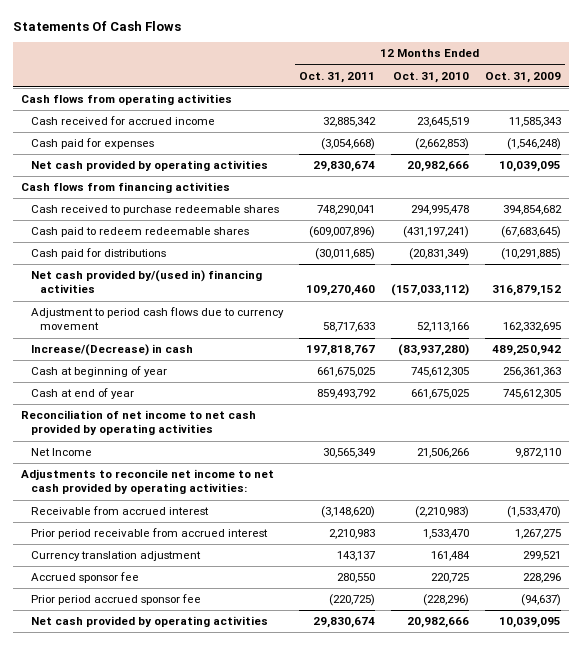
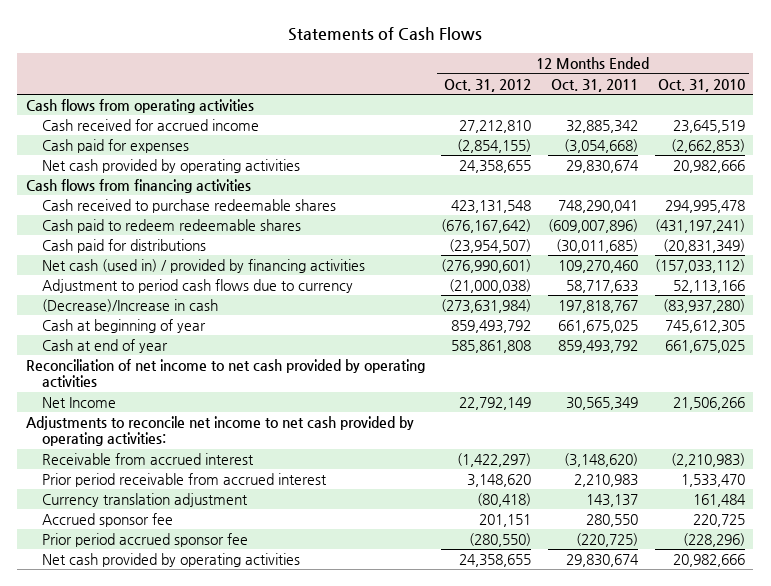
[12,20,181,31] Statements Of Cash Flows -> [288,27,483,42] Statements of Cash Flows
[485,71,562,83] Oct. 31, 2009 -> none
none -> [444,78,532,92] Oct. 31, 2012
[30,270,262,294] Net cash provided by/(used in) financing activities -> [41,259,365,274] Net cash (used in) / provided by financing activities
[30,307,284,331] Adjustment to period cash flows due to currency movement -> [41,279,353,294] Adjustment to period cash flows due to currency
[30,344,193,357] Increase/(Decrease) in cash -> [41,299,218,313] (Decrease)/Increase in cash

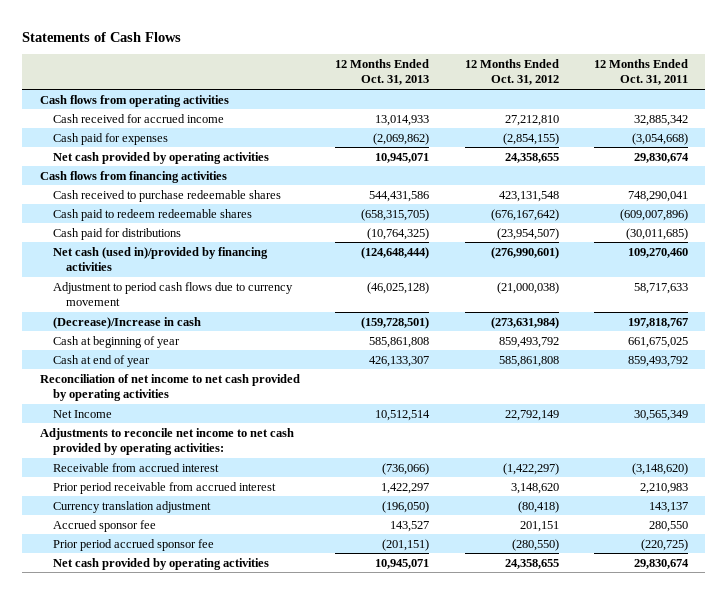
[657,78,745,92] Oct. 31, 2010 -> none
none -> [335,59,430,86] 12 Months Ended Oct. 31, 2013
[41,259,365,274] Net cash (used in) / provided by financing activities -> [52,246,268,272] Net cash (used in)/provided by financing activities
[41,279,353,294] Adjustment to period cash flows due to currency -> [52,281,293,307] Adjustment to period cash flows due to currency movement

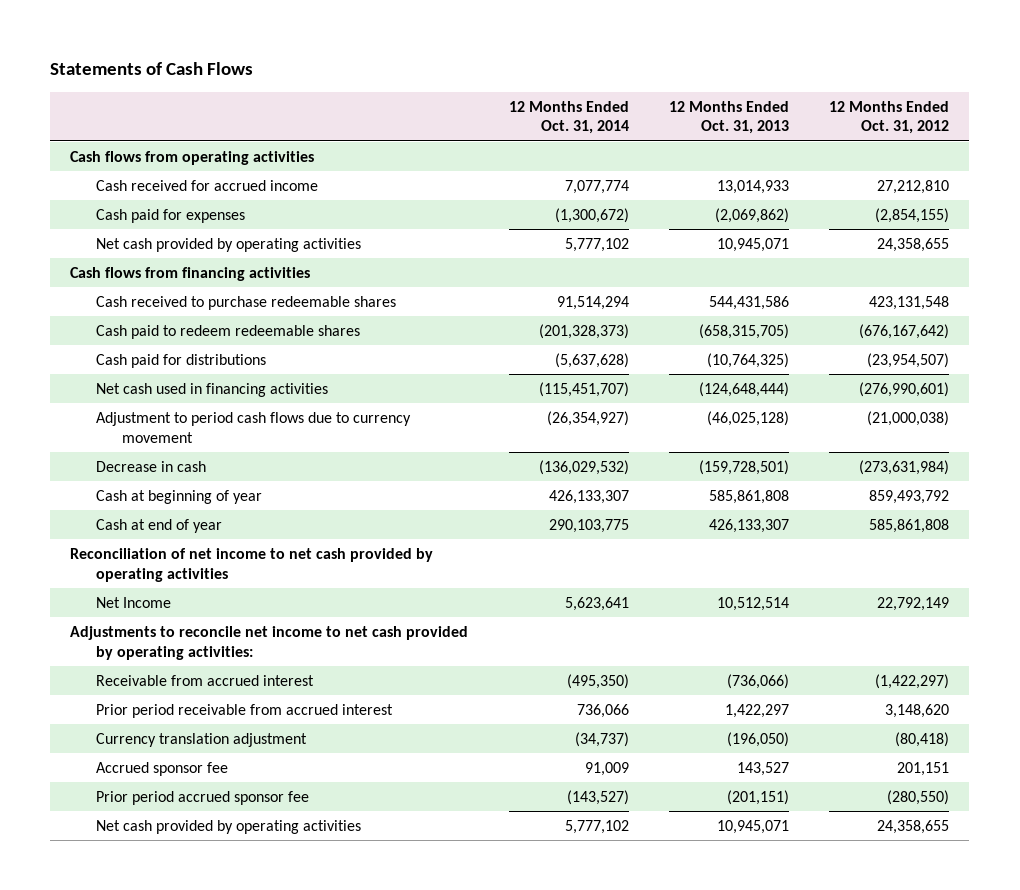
[593,59,688,86] 12 Months Ended Oct. 31, 2011 -> none
none -> [508,100,629,135] 12 Months Ended Oct. 31, 2014
[52,246,268,272] Net cash (used in)/provided by financing activities -> [96,382,329,397] Net cash used in financing activities
[52,316,201,329] (Decrease)/Increase in cash -> [96,460,207,472] Decrease in cash

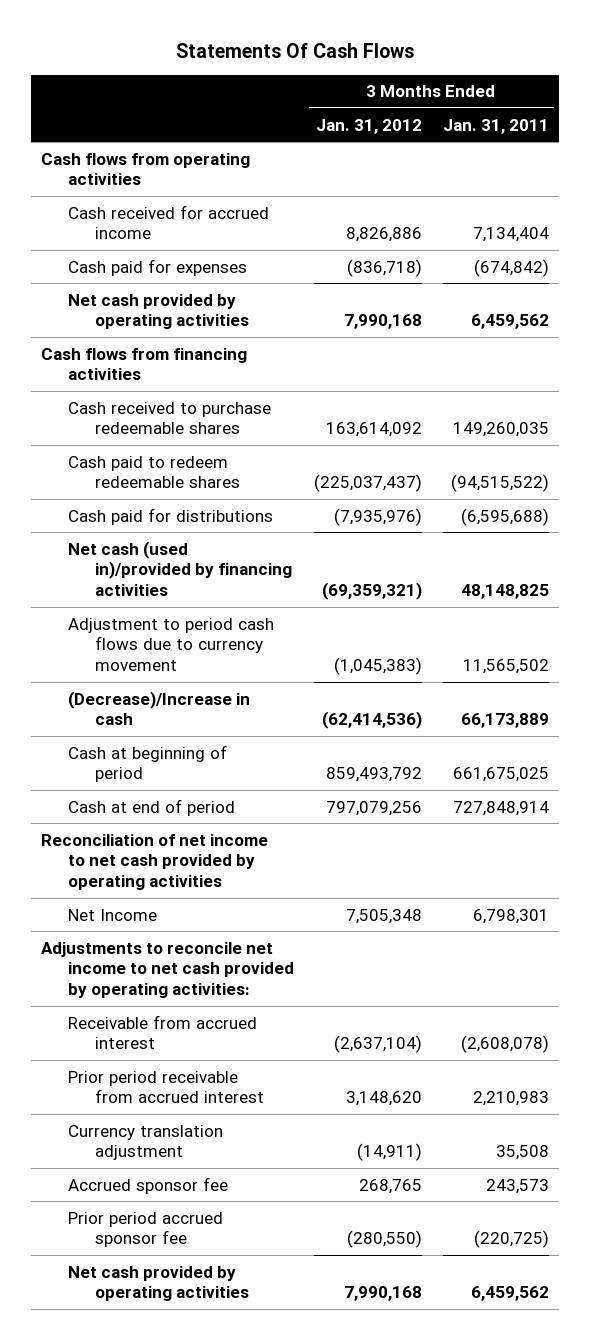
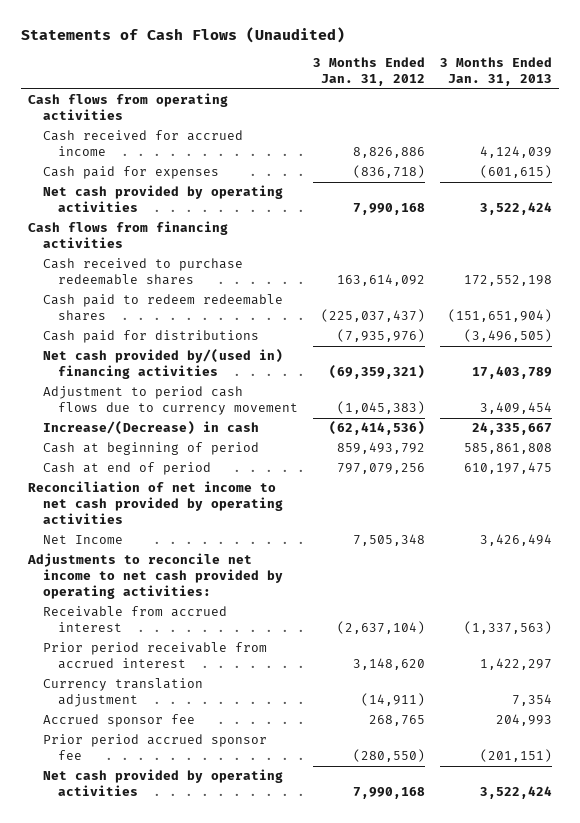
[175,42,414,58] Statements Of Cash Flows -> [20,27,345,44] Statements of Cash Flows (Unaudited)
[442,118,549,134] Jan. 31, 2011 -> none
none -> [439,57,552,87] 3 Months Ended Jan. 31, 2013
[68,540,293,596] Net cash (used in)/provided by financing activities -> [43,349,284,380] Net cash provided by/(used in) financing activities
[68,690,251,726] (Decrease)/Increase in cash -> [43,421,260,436] Increase/(Decrease) in cash

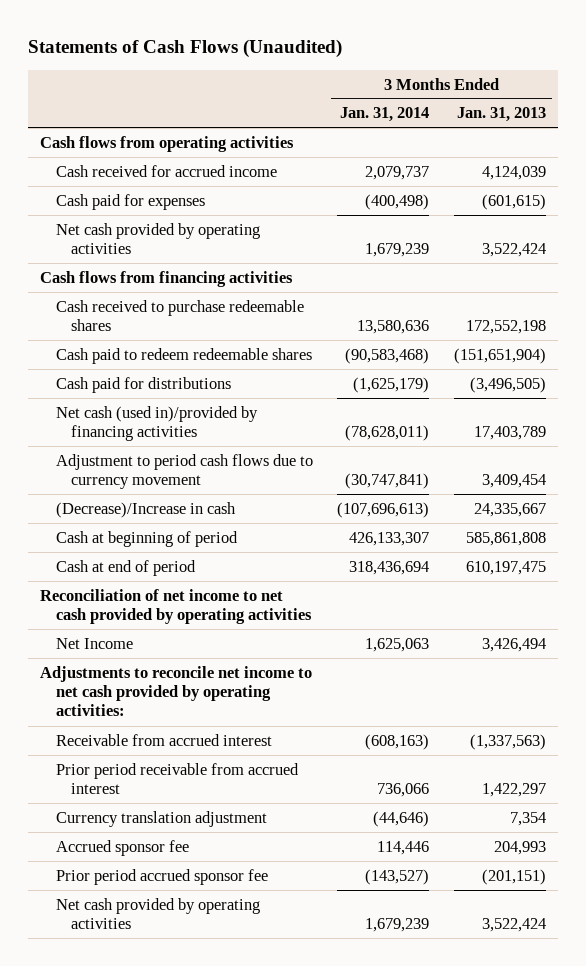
[312,57,425,87] 3 Months Ended Jan. 31, 2012 -> none
none -> [340,107,430,123] Jan. 31, 2014
[43,349,284,380] Net cash provided by/(used in) financing activities -> [55,405,258,442] Net cash (used in)/provided by financing activities
[43,421,260,436] Increase/(Decrease) in cash -> [55,501,236,518] (Decrease)/Increase in cash

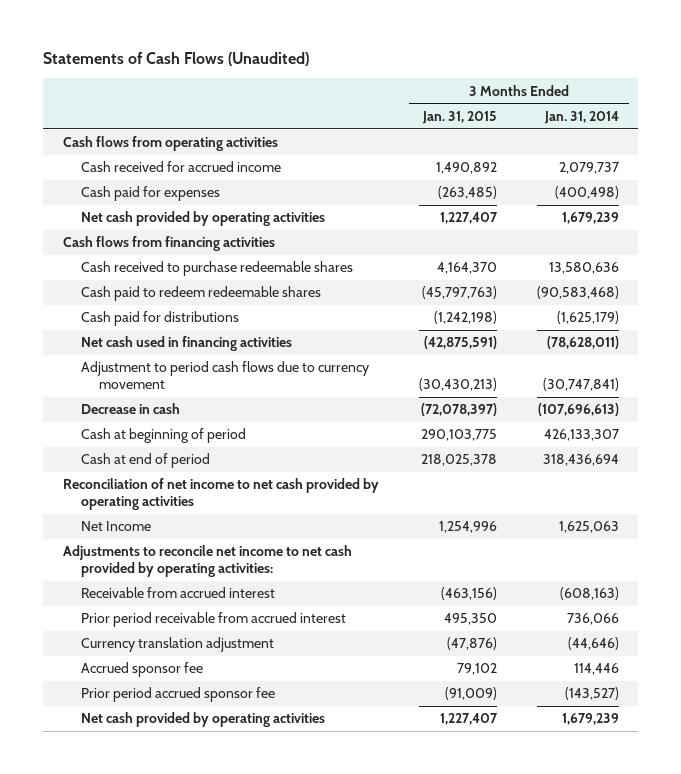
[456,107,546,123] Jan. 31, 2013 -> none
none -> [421,111,497,125] Jan. 31, 2015
[55,405,258,442] Net cash (used in)/provided by financing activities -> [81,336,293,352] Net cash used in financing activities
[55,501,236,518] (Decrease)/Increase in cash -> [81,403,181,415] Decrease in cash

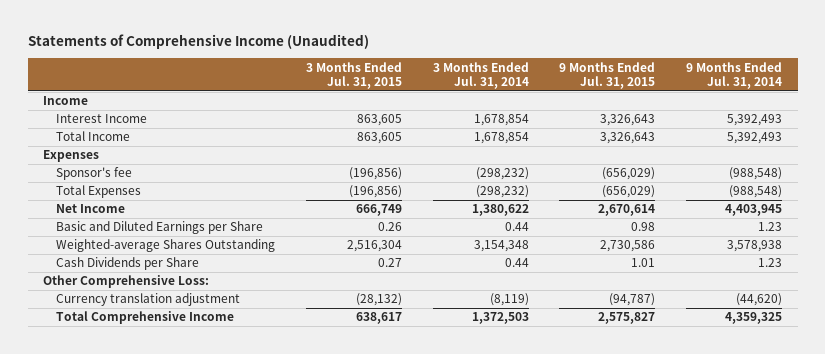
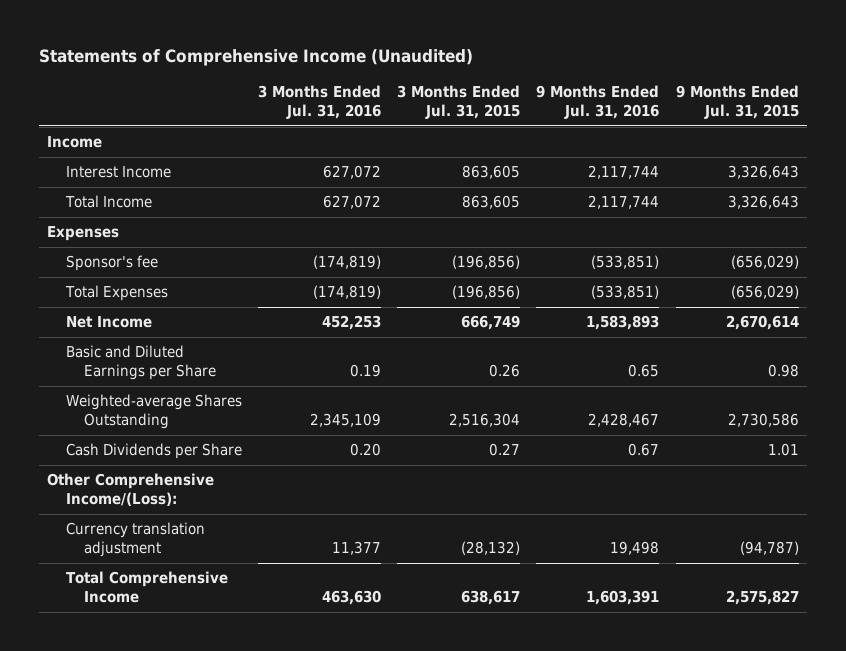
[432,61,529,90] 3 Months Ended Jul. 31, 2014 -> none
[686,61,783,90] 9 Months Ended Jul. 31, 2014 -> none
none -> [257,85,381,119] 3 Months Ended Jul. 31, 2016
none -> [536,85,660,119] 9 Months Ended Jul. 31, 2016
[43,275,210,289] Other Comprehensive Loss: -> [47,473,215,507] Other Comprehensive Income/(Loss):

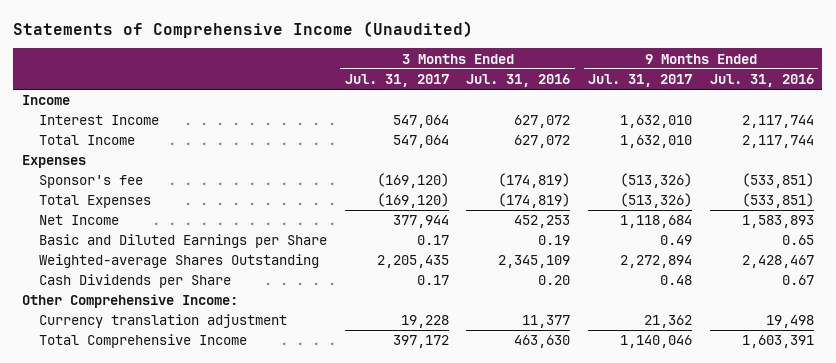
[397,85,521,119] 3 Months Ended Jul. 31, 2015 -> none
[675,85,799,119] 9 Months Ended Jul. 31, 2015 -> none
none -> [344,73,449,87] Jul. 31, 2017
none -> [588,73,693,87] Jul. 31, 2017
[47,473,215,507] Other Comprehensive Income/(Loss): -> [22,294,239,309] Other Comprehensive Income:

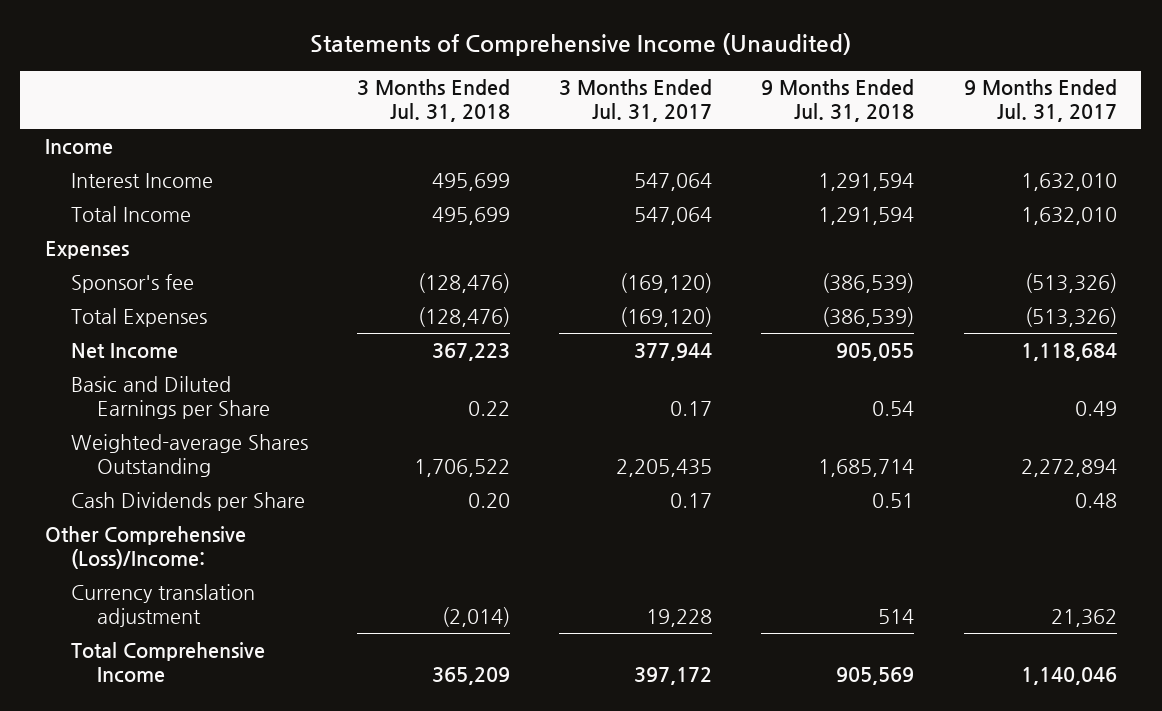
[466,73,571,87] Jul. 31, 2016 -> none
[709,73,814,87] Jul. 31, 2016 -> none
none -> [357,79,511,123] 3 Months Ended Jul. 31, 2018
none -> [761,79,915,123] 9 Months Ended Jul. 31, 2018
[22,294,239,309] Other Comprehensive Income: -> [45,525,247,569] Other Comprehensive (Loss)/Income:

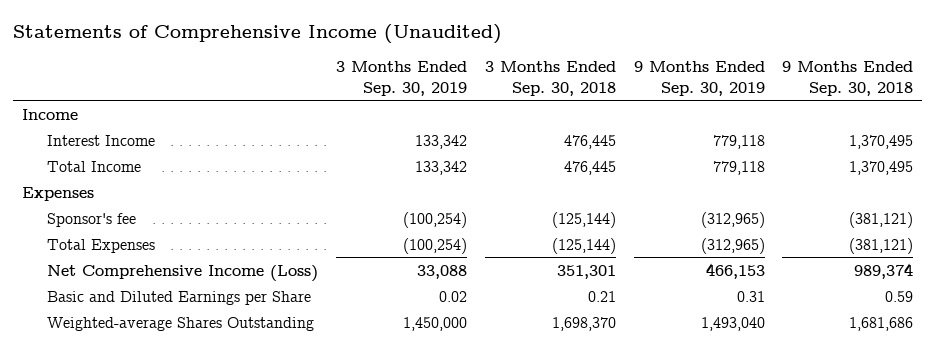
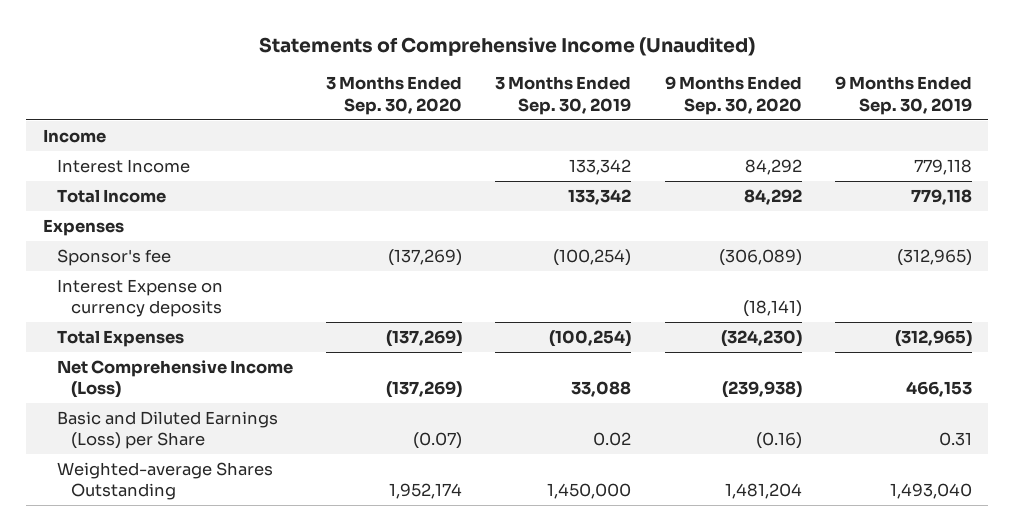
[484,61,616,96] 3 Months Ended Sep. 30, 2018 -> none
[782,61,914,96] 9 Months Ended Sep. 30, 2018 -> none
none -> [326,76,463,115] 3 Months Ended Sep. 30, 2020
none -> [664,76,802,115] 9 Months Ended Sep. 30, 2020
none -> [56,279,223,318] Interest Expense on currency deposits
[47,290,312,305] Basic and Diluted Earnings per Share -> [56,411,278,450] Basic and Diluted Earnings (Loss) per Share

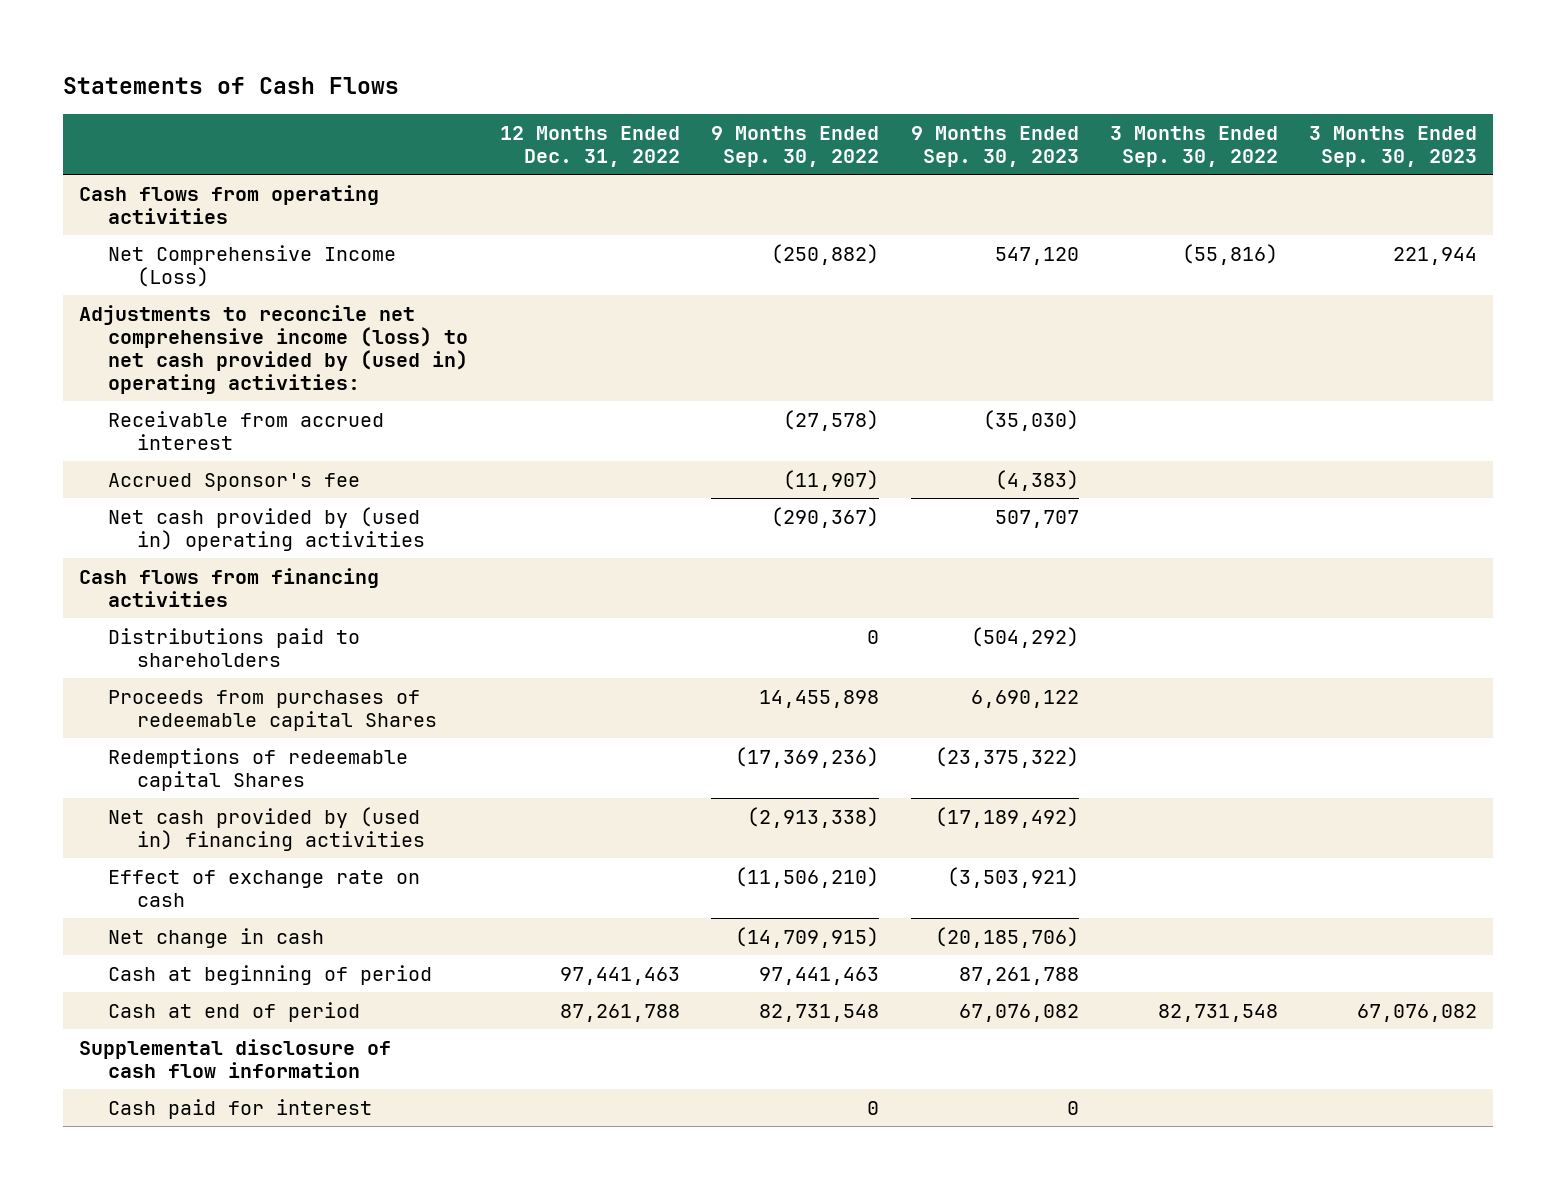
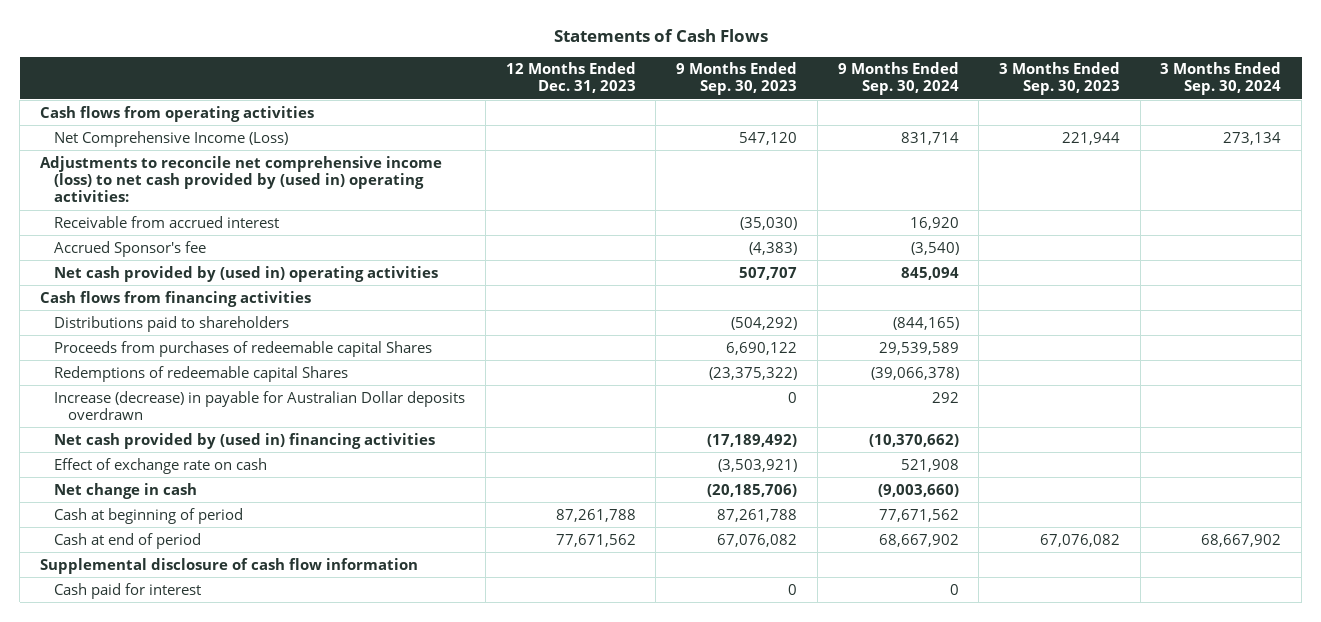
[499,126,680,168] 12 Months Ended Dec. 31, 2022 -> none
[711,126,880,168] 9 Months Ended Sep. 30, 2022 -> none
[1110,126,1279,168] 3 Months Ended Sep. 30, 2022 -> none
none -> [505,62,636,94] 12 Months Ended Dec. 31, 2023
none -> [837,62,959,96] 9 Months Ended Sep. 30, 2024
none -> [1160,62,1282,96] 3 Months Ended Sep. 30, 2024
none -> [54,390,466,420] Increase (decrease) in payable for Australian Dollar deposits overdrawn

